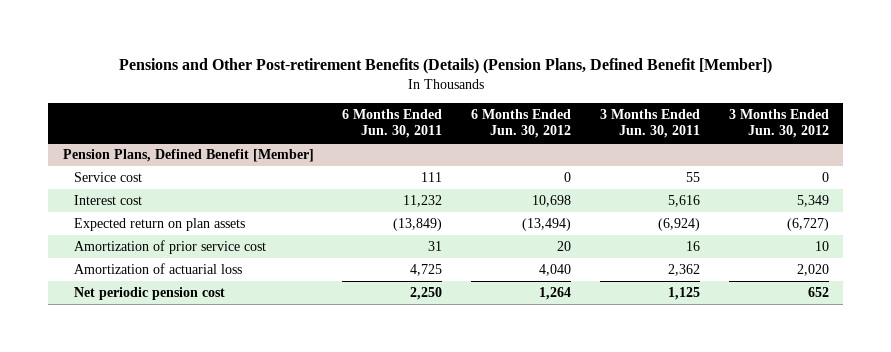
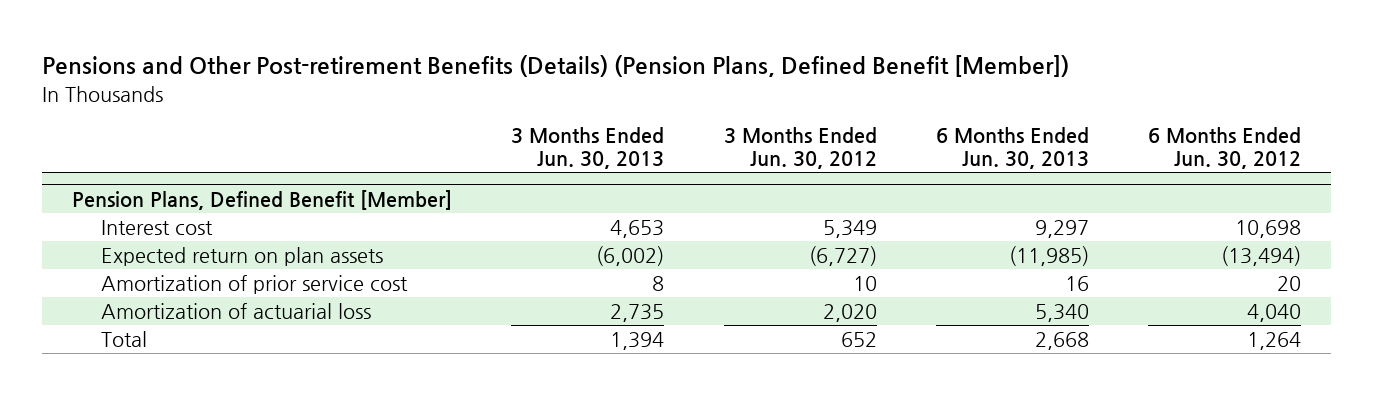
[342,108,443,139] 6 Months Ended Jun. 30, 2011 -> none
[599,108,700,139] 3 Months Ended Jun. 30, 2011 -> none
none -> [511,126,665,170] 3 Months Ended Jun. 30, 2013
none -> [935,126,1089,170] 6 Months Ended Jun. 30, 2013
[73,171,142,182] Service cost -> none
[73,286,225,300] Net periodic pension cost -> [101,331,148,348] Total

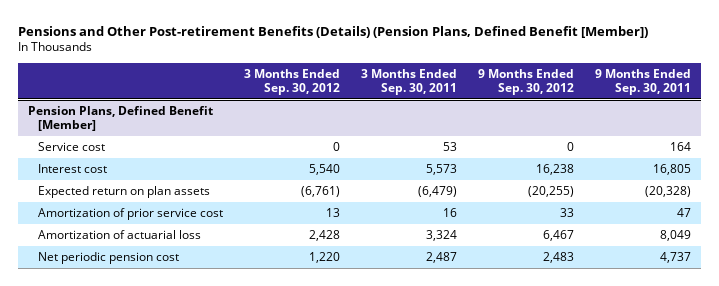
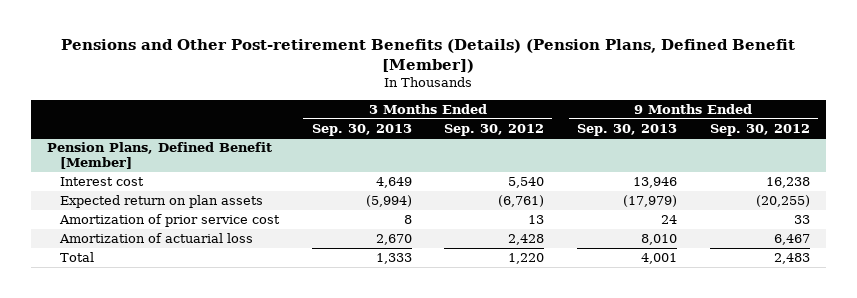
[361,68,458,95] 3 Months Ended Sep. 30, 2011 -> none
[594,68,691,95] 9 Months Ended Sep. 30, 2011 -> none
none -> [311,123,412,136] Sep. 30, 2013
none -> [576,123,677,136] Sep. 30, 2013
[38,141,106,151] Service cost -> none
[38,251,180,264] Net periodic pension cost -> [59,252,94,263] Total

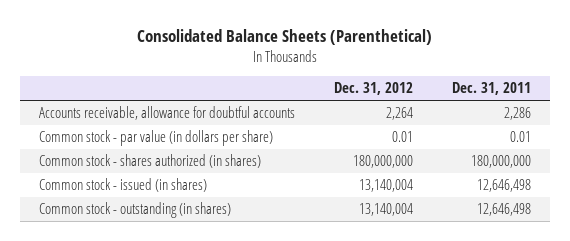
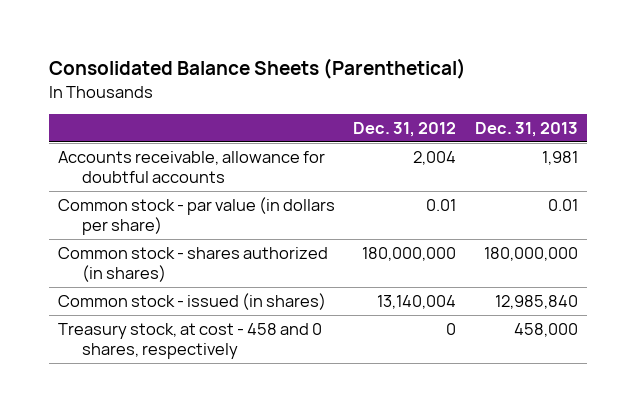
[452,82,532,96] Dec. 31, 2011 -> none
none -> [474,122,578,138] Dec. 31, 2013
[386,107,414,121] 2,264 -> [413,150,457,165] 2,004
[39,202,232,219] Common stock - outstanding (in shares) -> none
none -> [58,322,323,360] Treasury stock, at cost - 458 and 0 shares, respectively

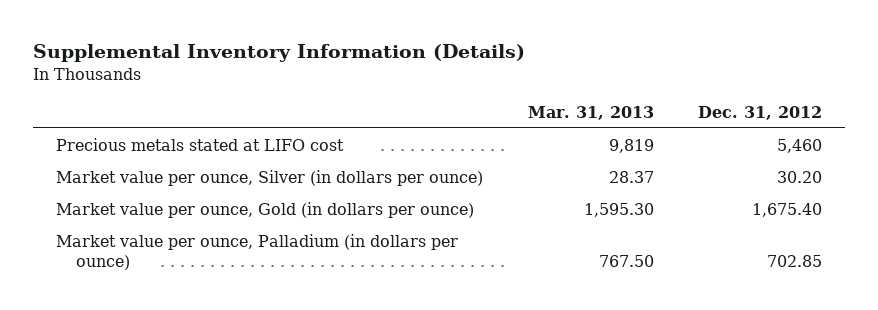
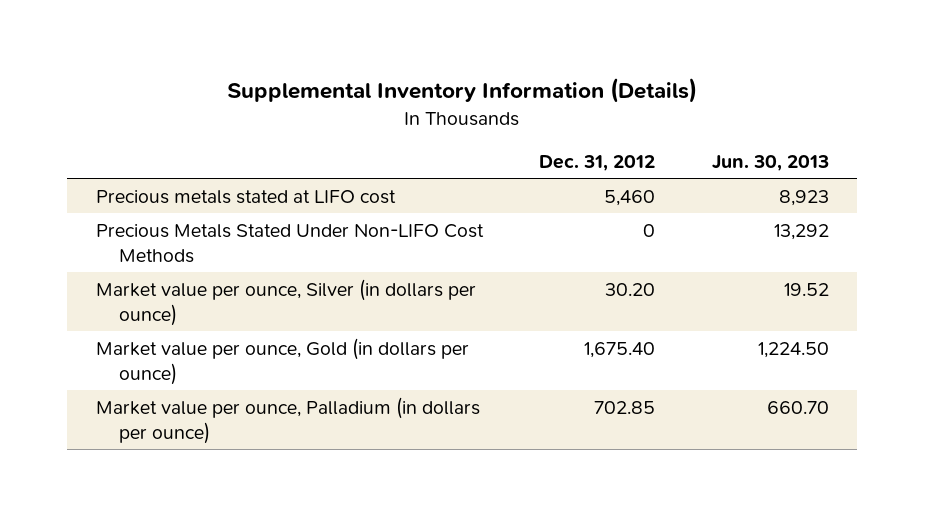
[527,105,654,120] Mar. 31, 2013 -> none
none -> [712,154,830,171] Jun. 30, 2013
none -> [95,223,484,264] Precious Metals Stated Under Non-LIFO Cost Methods

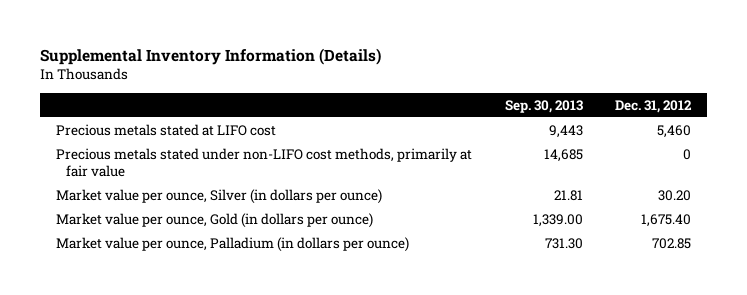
[712,154,830,171] Jun. 30, 2013 -> none
none -> [504,99,583,113] Sep. 30, 2013
[95,223,484,264] Precious Metals Stated Under Non-LIFO Cost Methods -> [56,147,473,178] Precious metals stated under non-LIFO cost methods, primarily at fair value

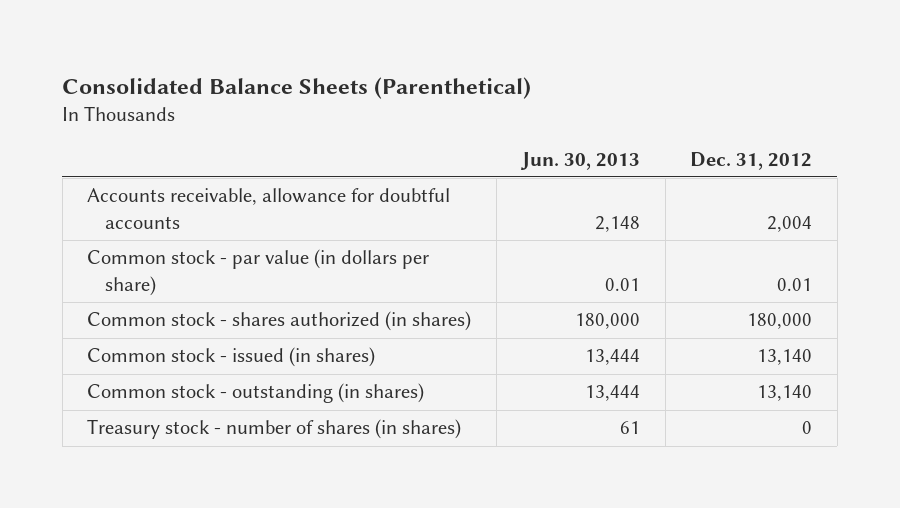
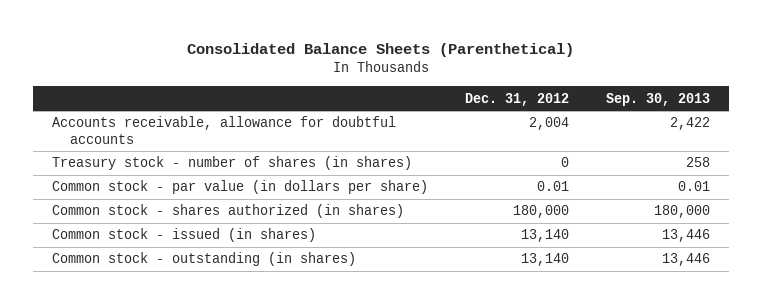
[519,151,640,170] Jun. 30, 2013 -> none
none -> [606,92,711,106] Sep. 30, 2013
[87,419,462,440] Treasury stock - number of shares (in shares) -> [51,156,412,171] Treasury stock - number of shares (in shares)

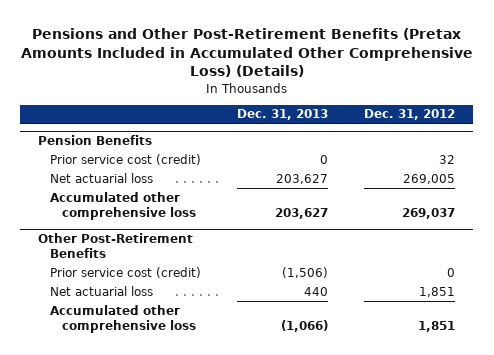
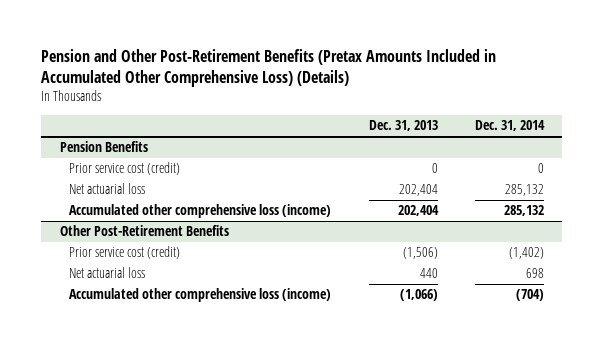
[20,28,473,78] Pensions and Other Post-Retirement Benefits (Pretax Amounts Included in Accumulated Other Comprehensive Loss) (Details) -> [40,48,496,87] Pension and Other Post-Retirement Benefits (Pretax Amounts Included in Accumulated Other Comprehensive Loss) (Details)
[364,109,456,121] Dec. 31, 2012 -> none
none -> [474,120,545,132] Dec. 31, 2014
[276,173,329,184] 203,627 -> [398,184,438,197] 202,404
[50,191,197,220] Accumulated other comprehensive loss -> [69,204,332,219] Accumulated other comprehensive loss (income)
[275,207,329,219] 203,627 -> [397,205,439,217] 202,404
[50,304,197,333] Accumulated other comprehensive loss -> [69,288,332,303] Accumulated other comprehensive loss (income)

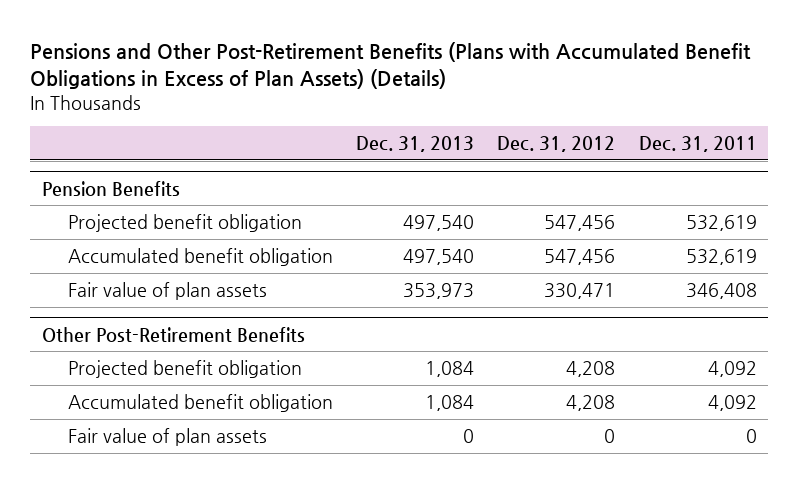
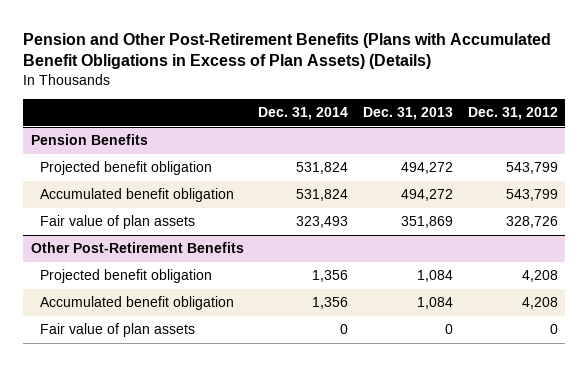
[30,41,752,89] Pensions and Other Post-Retirement Benefits (Plans with Accumulated Benefit Obligations in Excess of Plan Assets) (Details) -> [23,32,552,70] Pension and Other Post-Retirement Benefits (Plans with Accumulated Benefit Obligations in Excess of Plan Assets) (Details)
[638,136,757,153] Dec. 31, 2011 -> none
none -> [258,107,349,121] Dec. 31, 2014
[402,214,474,231] 497,540 -> [401,162,454,175] 494,272
[544,214,616,231] 547,456 -> [505,162,558,175] 543,799
[402,248,474,265] 497,540 -> [401,189,454,202] 494,272
[544,248,616,265] 547,456 -> [505,189,558,202] 543,799
[402,282,474,299] 353,973 -> [401,216,454,229] 351,869
[544,282,616,299] 330,471 -> [505,216,558,229] 328,726

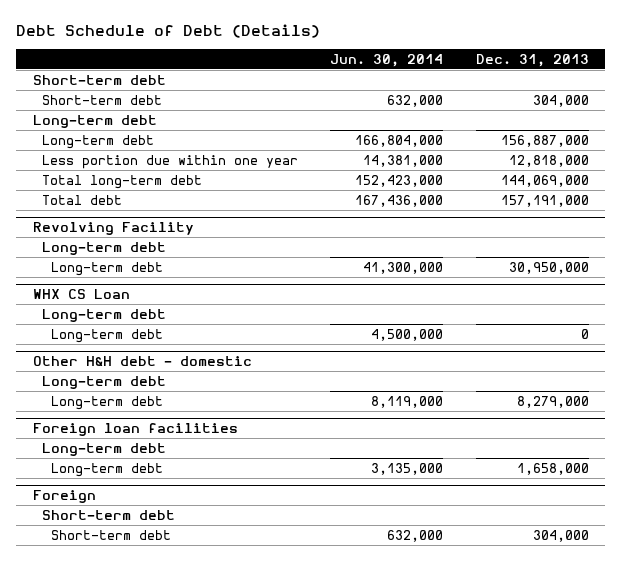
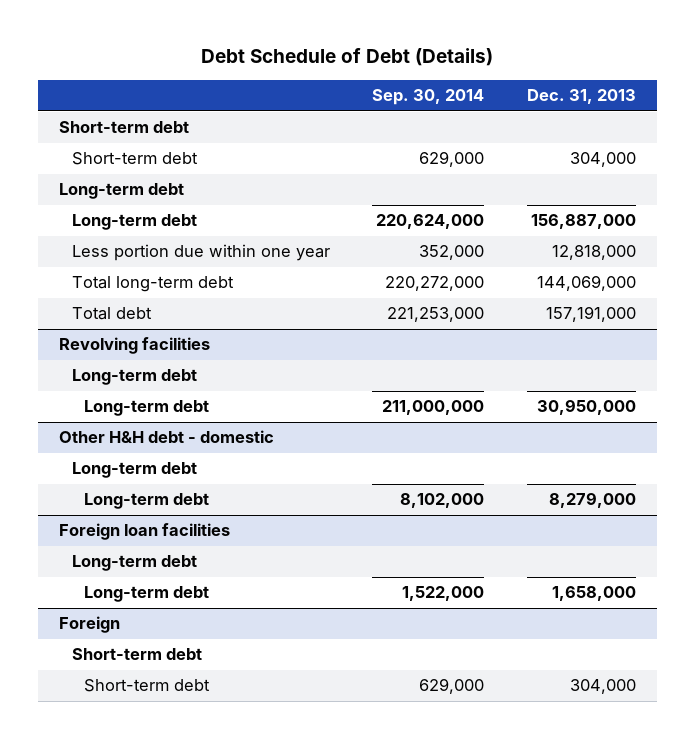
[330,53,444,67] Jun. 30, 2014 -> none
none -> [372,89,485,106] Sep. 30, 2014
[32,222,194,236] Revolving Facility -> none
none -> [58,337,210,355] Revolving facilities
[32,289,130,300] WHX CS Loan -> none
[41,308,166,322] Long-term debt -> none
[50,328,163,343] Long-term debt -> none

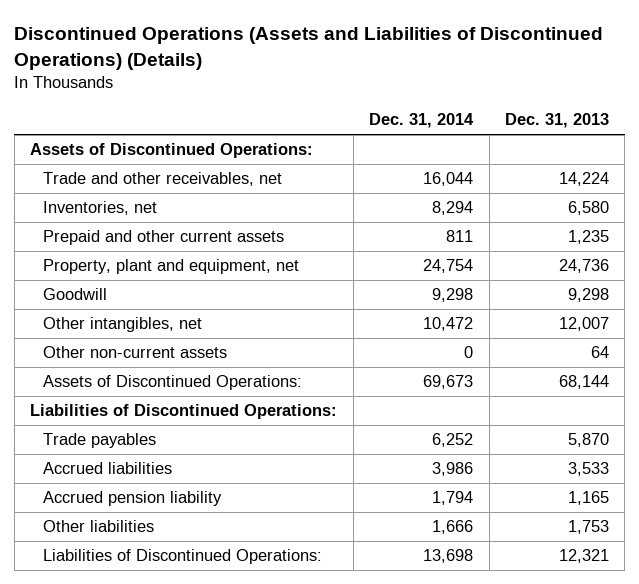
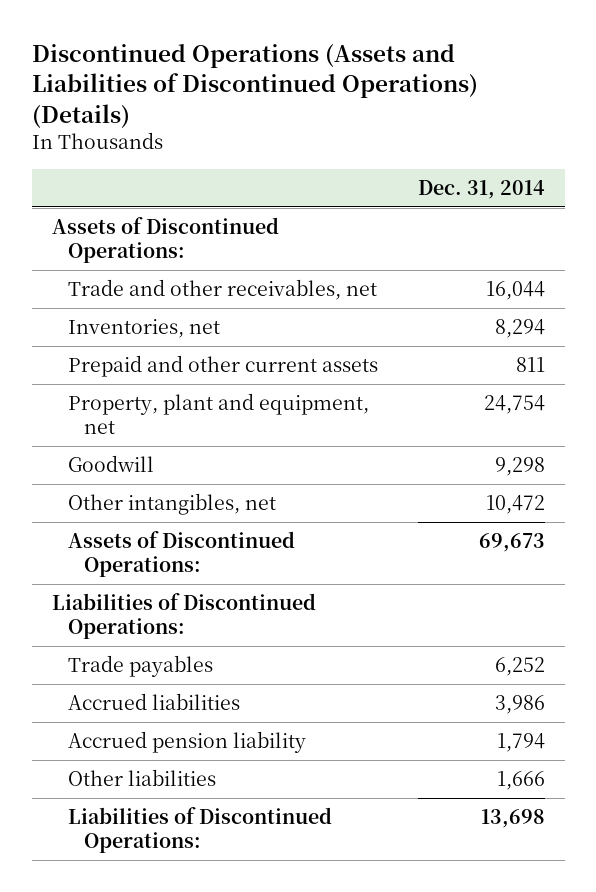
[505,113,610,129] Dec. 31, 2013 -> none
[42,346,227,359] Other non-current assets -> none

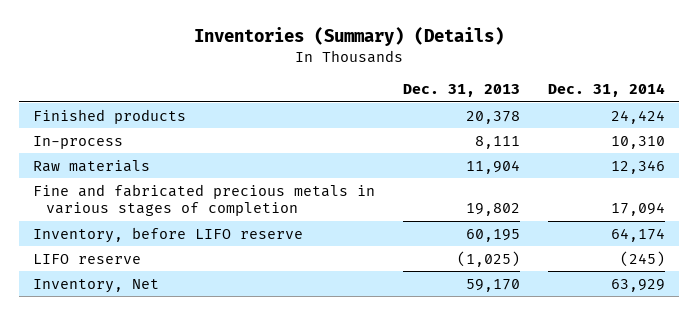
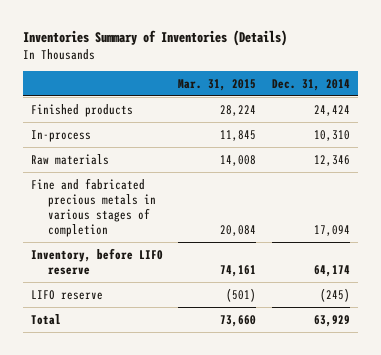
[194,26,505,46] Inventories (Summary) (Details) -> [22,29,287,46] Inventories Summary of Inventories (Details)
[403,84,521,98] Dec. 31, 2013 -> none
none -> [178,78,257,91] Mar. 31, 2015
[33,278,160,293] Inventory, Net -> [30,313,61,325] Total

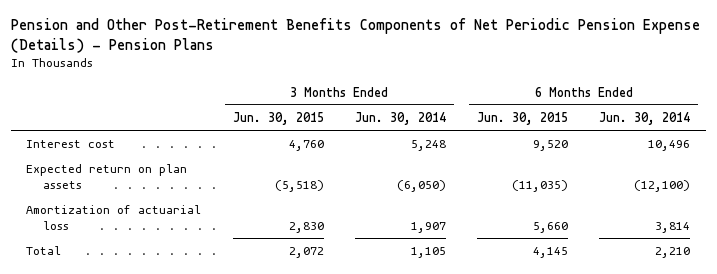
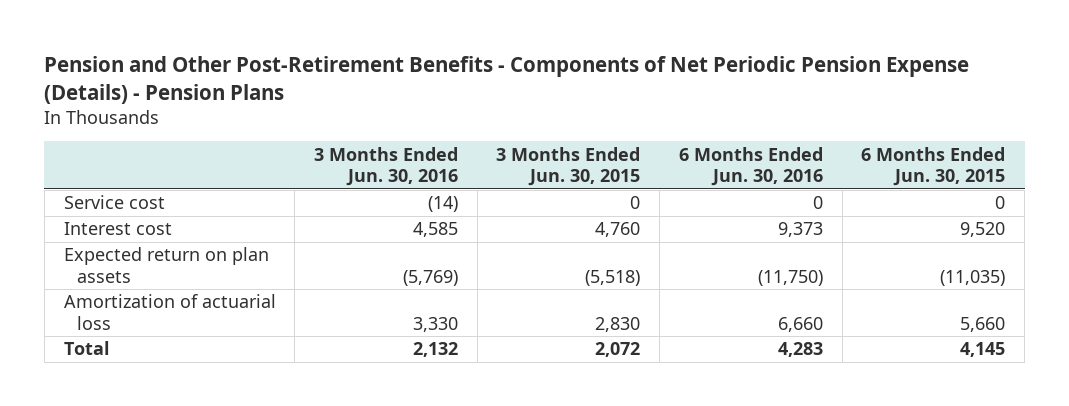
[10,18,700,53] Pension and Other Post-Retirement Benefits Components of Net Periodic Pension Expense (Details) - Pension Plans -> [44,55,970,104] Pension and Other Post-Retirement Benefits - Components of Net Periodic Pension Expense (Details) - Pension Plans
[354,111,446,125] Jun. 30, 2014 -> none
[599,111,691,125] Jun. 30, 2014 -> none
none -> [314,146,459,186] 3 Months Ended Jun. 30, 2016
none -> [678,146,823,186] 6 Months Ended Jun. 30, 2016
none -> [63,195,165,210] Service cost

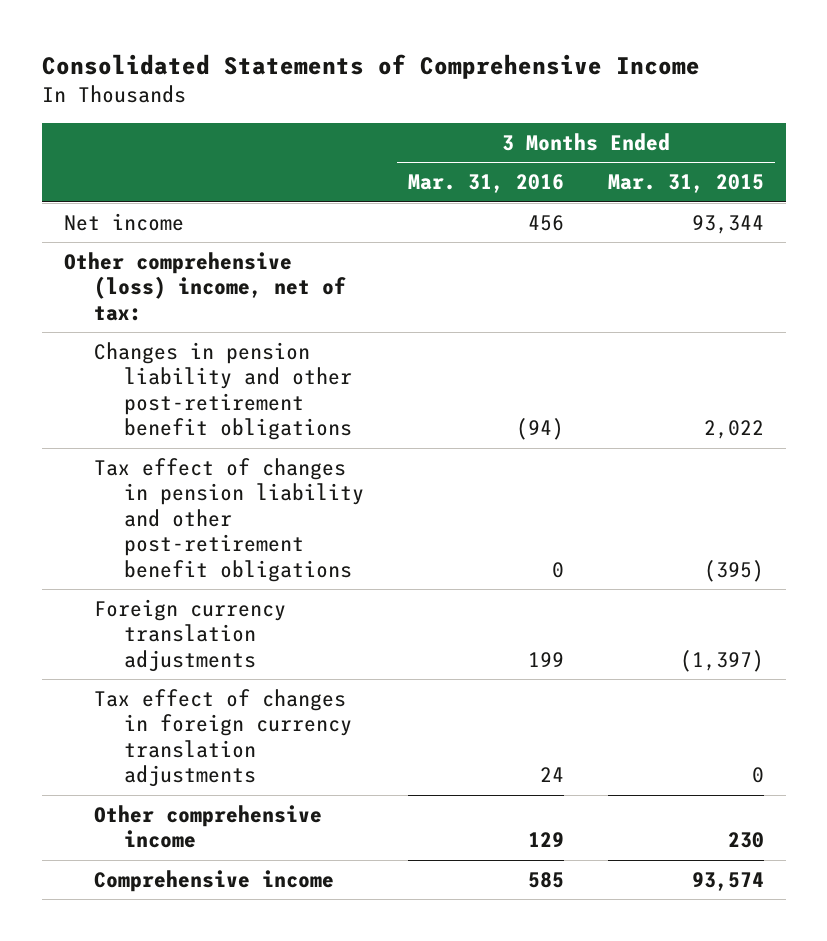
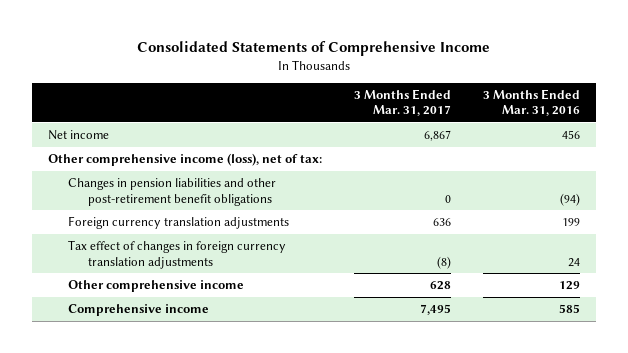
[607,174,764,194] Mar. 31, 2015 -> none
none -> [353,88,451,117] 3 Months Ended Mar. 31, 2017
[93,457,365,582] Tax effect of changes in pension liability and other post-retirement benefit obligations -> none
[63,251,346,321] Other comprehensive (loss) income, net of tax: -> [48,153,323,167] Other comprehensive income (loss), net of tax:
[93,341,353,441] Changes in pension liability and other post-retirement benefit obligations -> [68,178,277,206] Changes in pension liabilities and other post-retirement benefit obligations

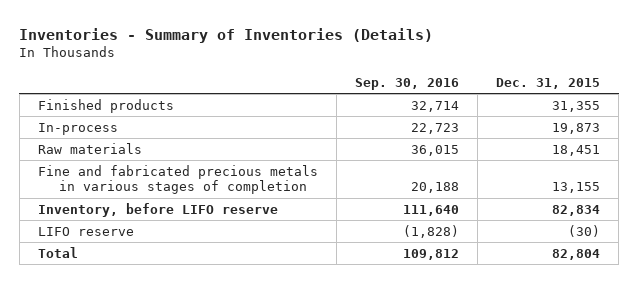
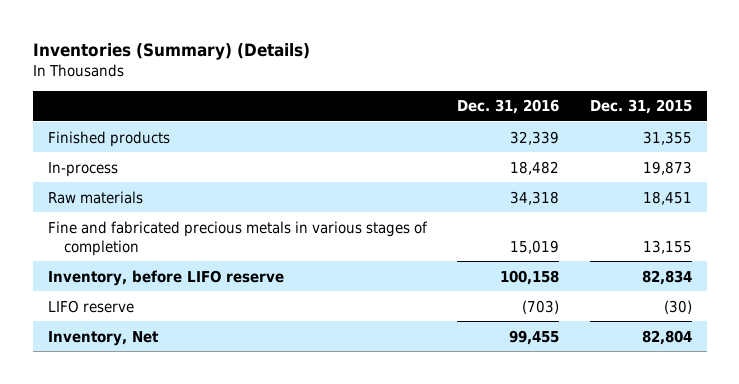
[19,27,434,43] Inventories - Summary of Inventories (Details) -> [32,42,310,60] Inventories (Summary) (Details)
[355,77,460,90] Sep. 30, 2016 -> none
none -> [457,99,560,115] Dec. 31, 2016
[38,247,79,259] Total -> [47,330,159,346] Inventory, Net

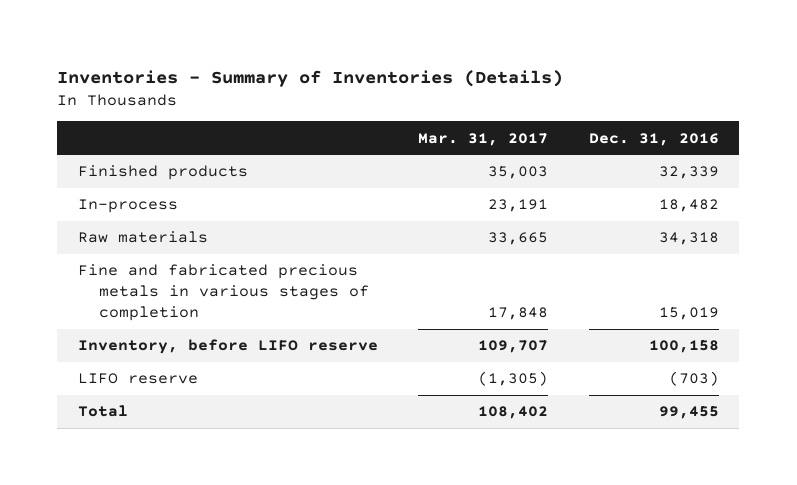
[32,42,310,60] Inventories (Summary) (Details) -> [57,69,564,87] Inventories - Summary of Inventories (Details)
[589,99,692,115] Dec. 31, 2015 -> none
none -> [418,132,549,146] Mar. 31, 2017
[47,330,159,346] Inventory, Net -> [77,405,128,418] Total

